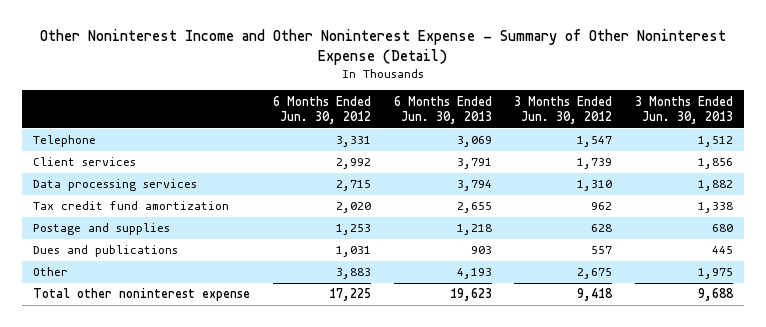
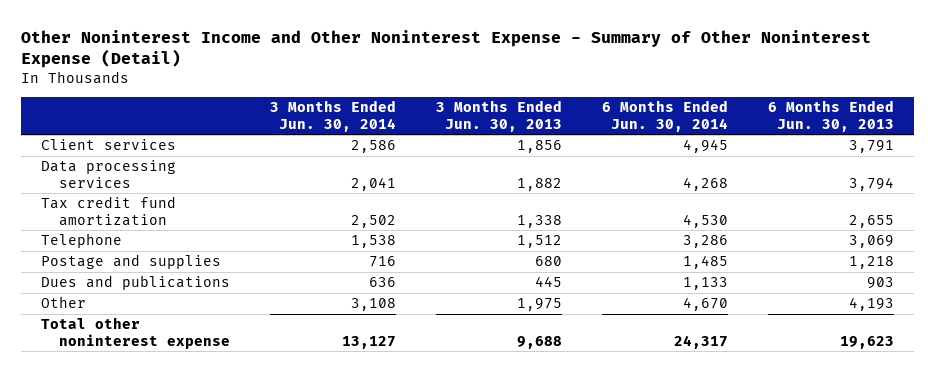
[272,95,371,125] 6 Months Ended Jun. 30, 2012 -> none
[514,95,613,125] 3 Months Ended Jun. 30, 2012 -> none
none -> [270,100,397,132] 3 Months Ended Jun. 30, 2014
none -> [602,100,729,132] 6 Months Ended Jun. 30, 2014
[33,135,97,148] Telephone -> [41,233,123,249] Telephone

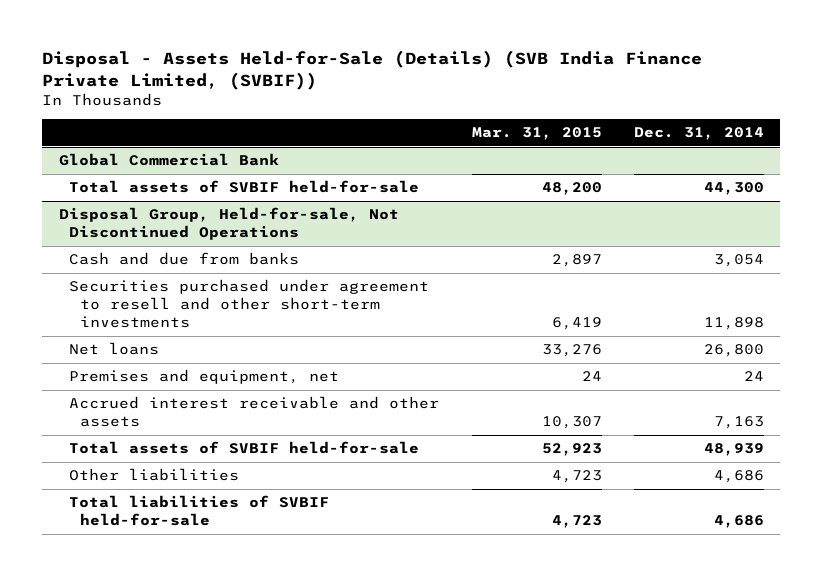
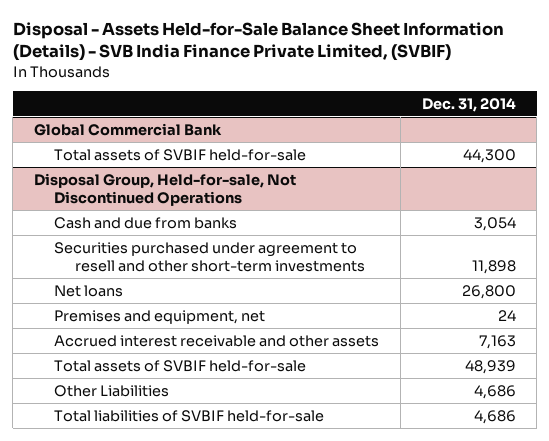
[42,50,703,90] Disposal - Assets Held-for-Sale (Details) (SVB India Finance Private Limited, (SVBIF)) -> [12,21,504,62] Disposal - Assets Held-for-Sale Balance Sheet Information (Details) - SVB India Finance Private Limited, (SVBIF)
[471,127,602,141] Mar. 31, 2015 -> none
[69,468,240,482] Other liabilities -> [54,384,170,397] Other Liabilities

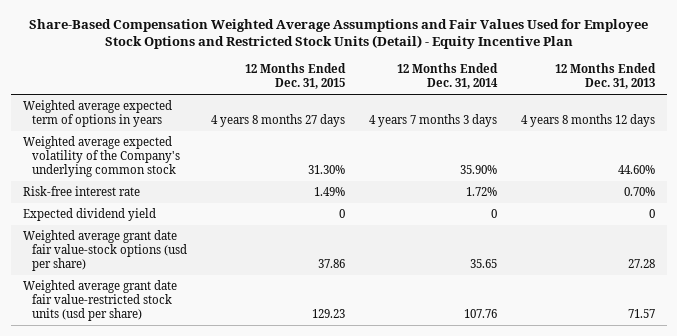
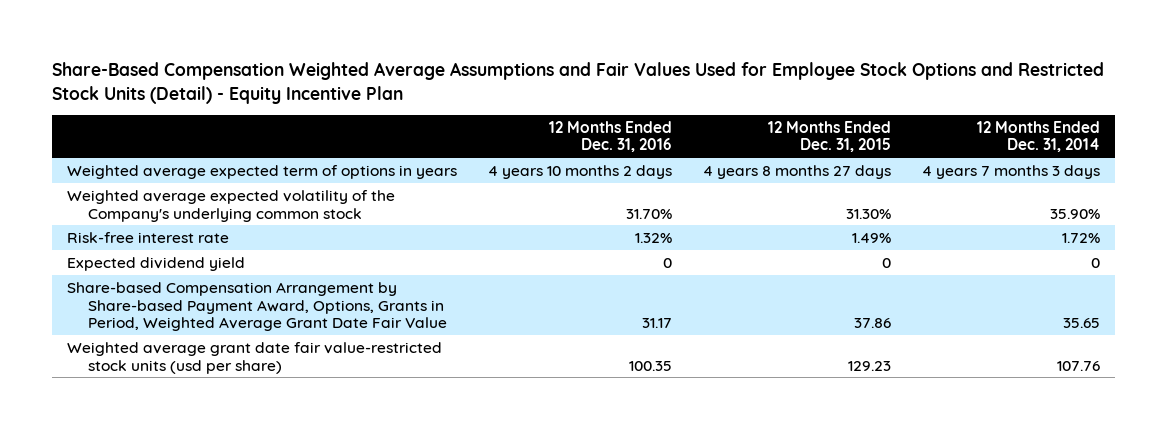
[554,63,656,90] 12 Months Ended Dec. 31, 2013 -> none
none -> [549,120,673,153] 12 Months Ended Dec. 31, 2016
[22,230,188,272] Weighted average grant date fair value-stock options (usd per share) -> [67,281,448,332] Share-based Compensation Arrangement by Share-based Payment Award, Options, Grants in Period, Weighted Average Grant Date Fair Value

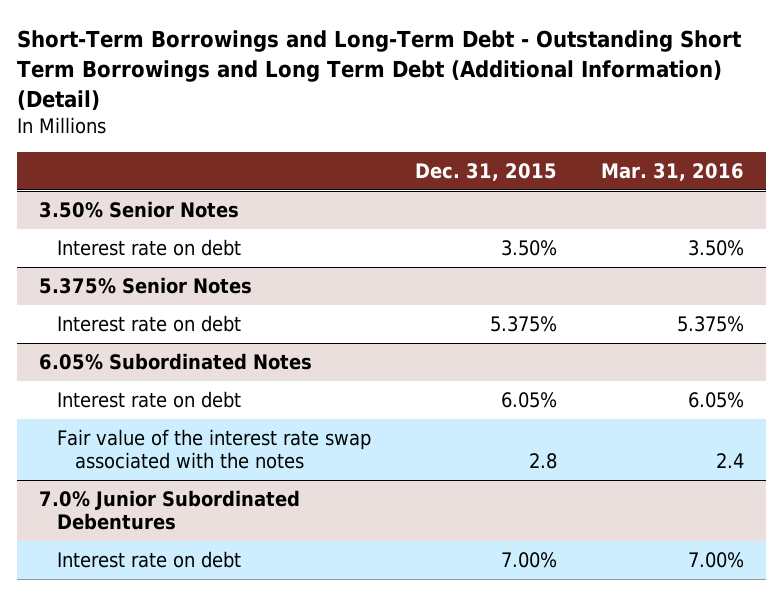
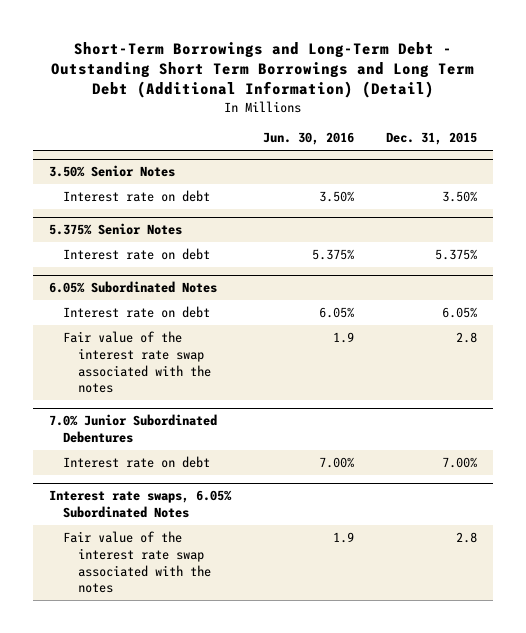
[601,162,745,181] Mar. 31, 2016 -> none
none -> [263,132,355,146] Jun. 30, 2016
none -> [49,490,233,519] Interest rate swaps, 6.05% Subordinated Notes
none -> [63,530,211,594] Fair value of the interest rate swap associated with the notes

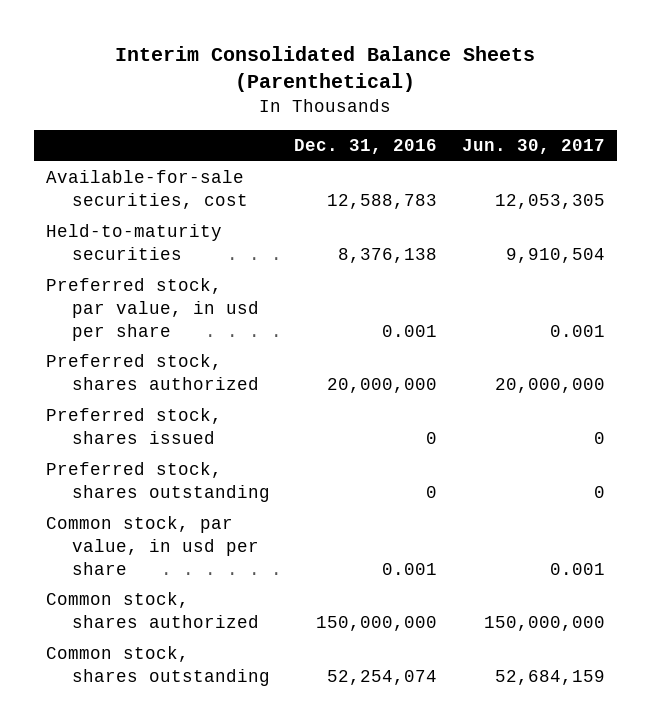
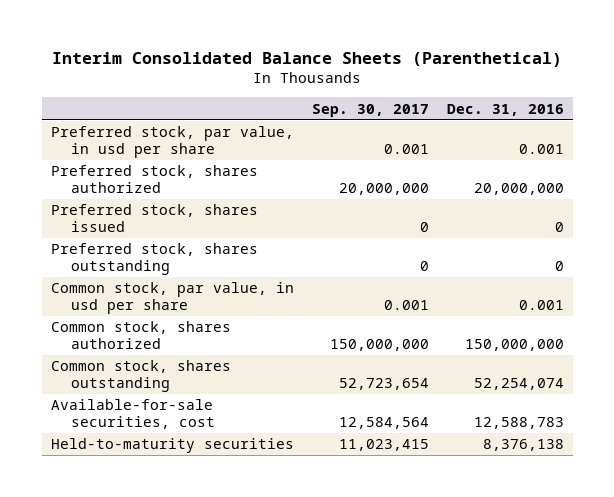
[461,138,605,154] Jun. 30, 2017 -> none
none -> [311,103,429,117] Sep. 30, 2017
[46,170,248,209] Available-for-sale securities, cost -> [50,399,216,430] Available-for-sale securities, cost
[46,224,223,260] Held-to-maturity securities -> [50,438,294,454] Held-to-maturity securities

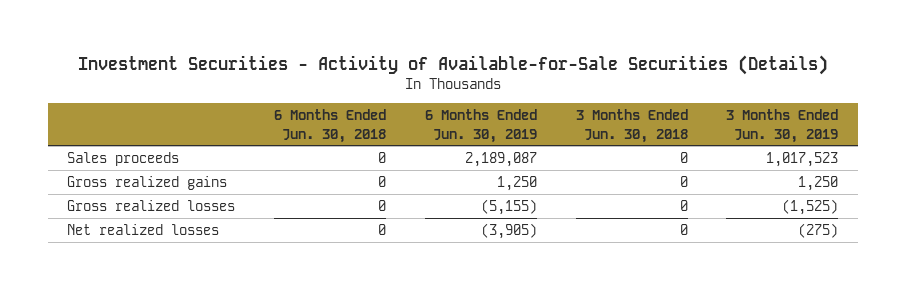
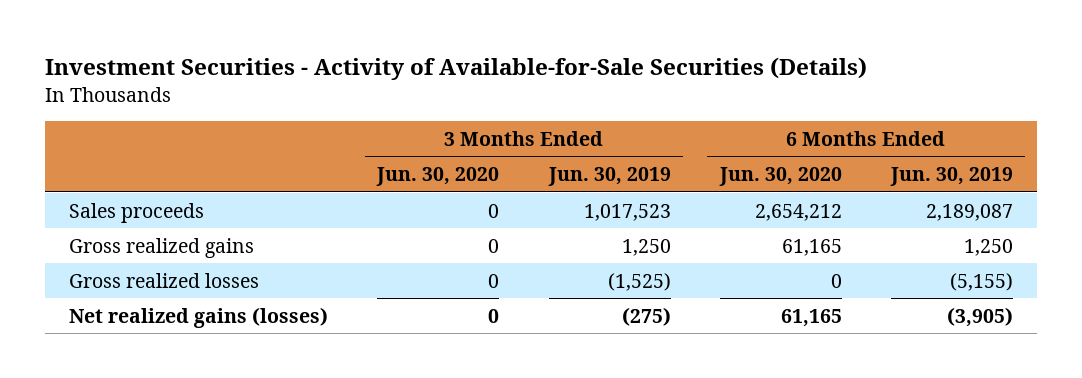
[274,109,387,143] 6 Months Ended Jun. 30, 2018 -> none
[575,109,688,143] 3 Months Ended Jun. 30, 2018 -> none
none -> [376,167,500,187] Jun. 30, 2020
none -> [718,167,842,187] Jun. 30, 2020
[67,223,220,235] Net realized losses -> [69,306,329,328] Net realized gains (losses)

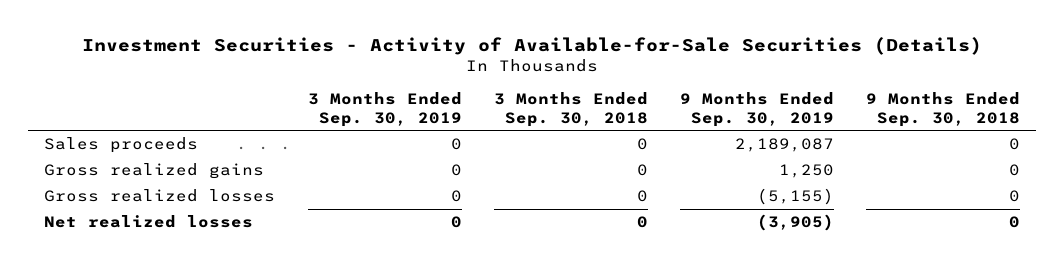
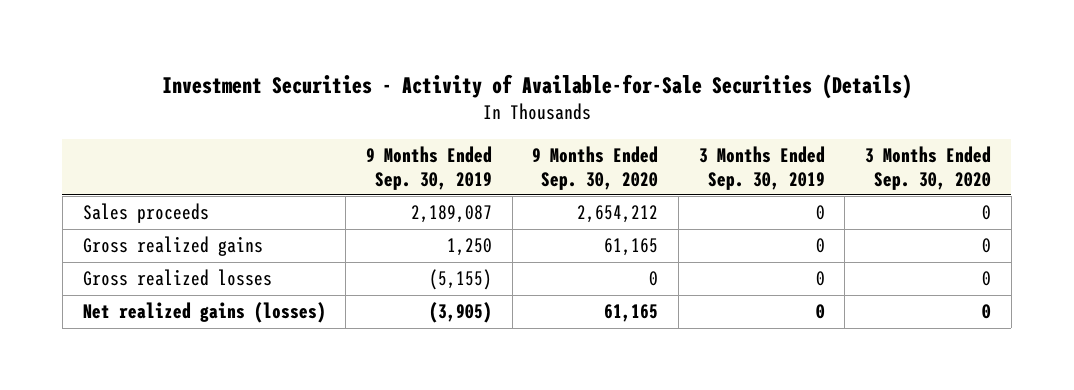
[493,92,648,127] 3 Months Ended Sep. 30, 2018 -> none
[865,92,1020,127] 9 Months Ended Sep. 30, 2018 -> none
none -> [532,146,659,190] 9 Months Ended Sep. 30, 2020
none -> [864,146,991,190] 3 Months Ended Sep. 30, 2020
[44,215,254,229] Net realized losses -> [82,302,326,324] Net realized gains (losses)

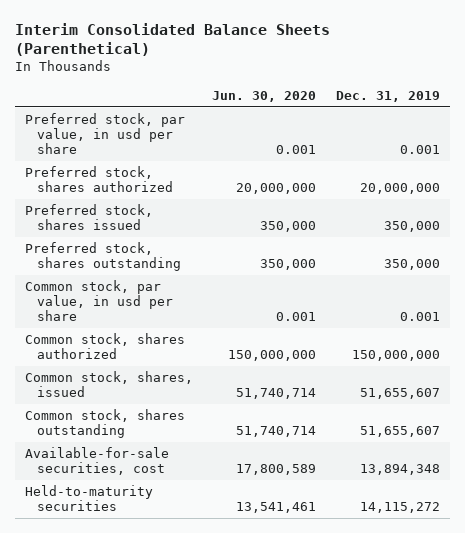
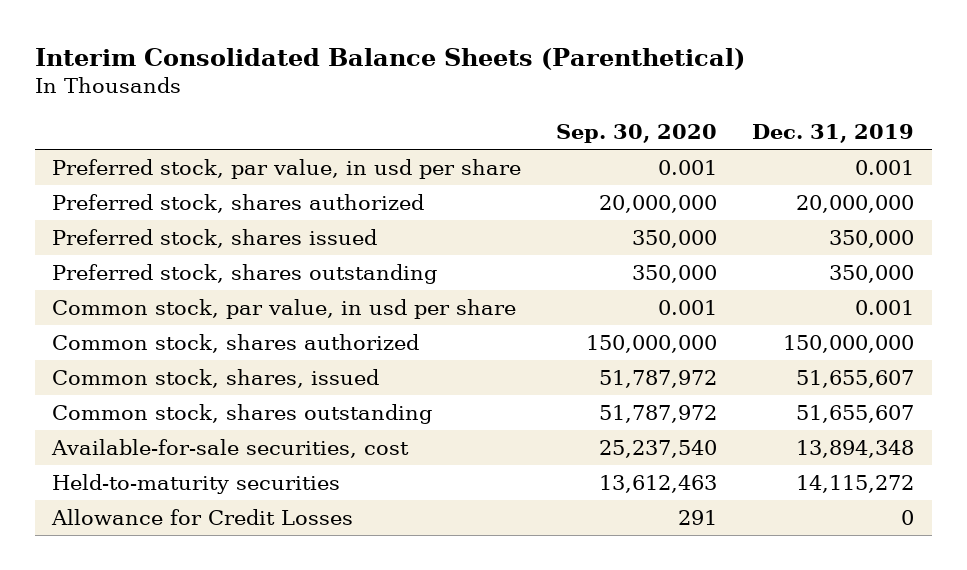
[212,90,317,102] Jun. 30, 2020 -> none
none -> [556,123,718,143] Sep. 30, 2020
none -> [51,509,354,526] Allowance for Credit Losses

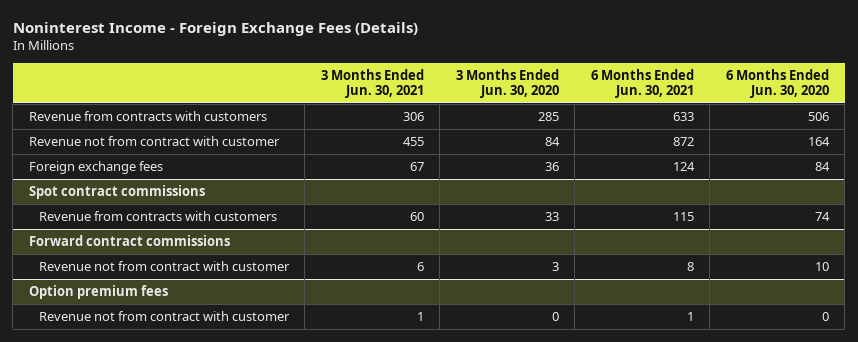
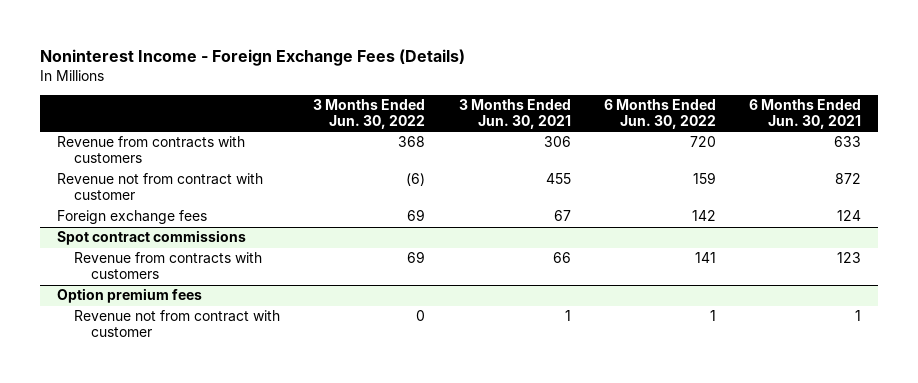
[455,69,559,99] 3 Months Ended Jun. 30, 2020 -> none
[725,69,829,99] 6 Months Ended Jun. 30, 2020 -> none
none -> [313,98,426,129] 3 Months Ended Jun. 30, 2022
none -> [603,98,716,129] 6 Months Ended Jun. 30, 2022
[28,235,230,247] Forward contract commissions -> none
[38,261,290,272] Revenue not from contract with customer -> none
[409,212,424,222] 60 -> [552,252,571,264] 66
[672,212,694,222] 115 -> [837,252,862,264] 123

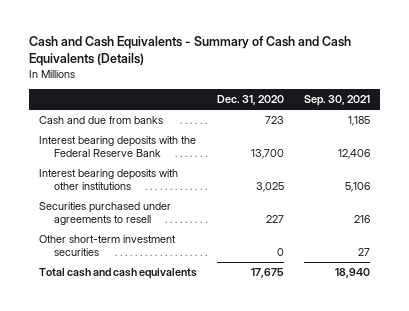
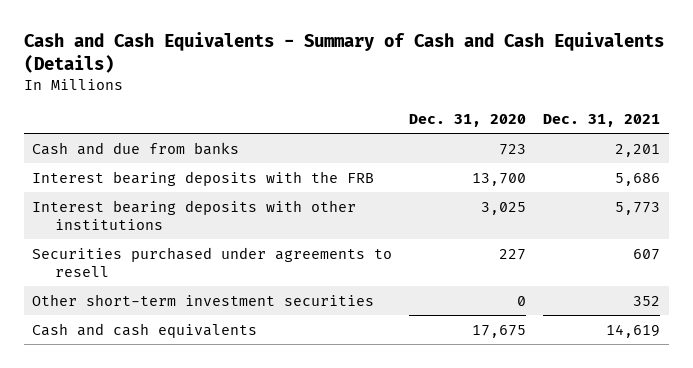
[303,95,370,107] Sep. 30, 2021 -> none
none -> [543,114,661,128] Dec. 31, 2021
[39,136,197,158] Interest bearing deposits with the Federal Reserve Bank -> [32,170,375,186] Interest bearing deposits with the FRB
[39,268,198,280] Total cash and cash equivalents -> [32,322,258,338] Cash and cash equivalents

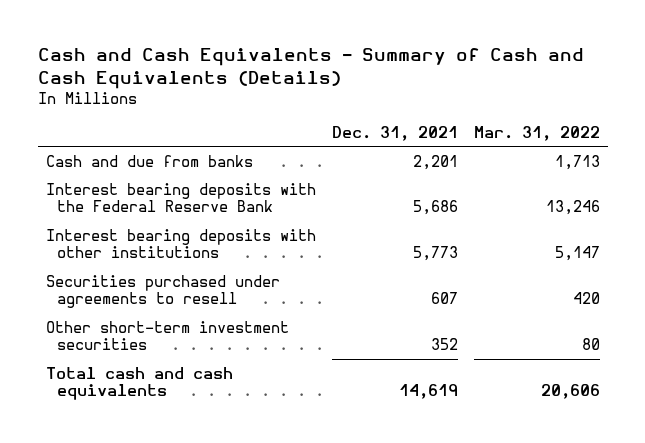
[409,114,527,128] Dec. 31, 2020 -> none
none -> [473,125,600,141] Mar. 31, 2022
[32,170,375,186] Interest bearing deposits with the FRB -> [45,182,316,213] Interest bearing deposits with the Federal Reserve Bank
[32,322,258,338] Cash and cash equivalents -> [45,366,233,401] Total cash and cash equivalents

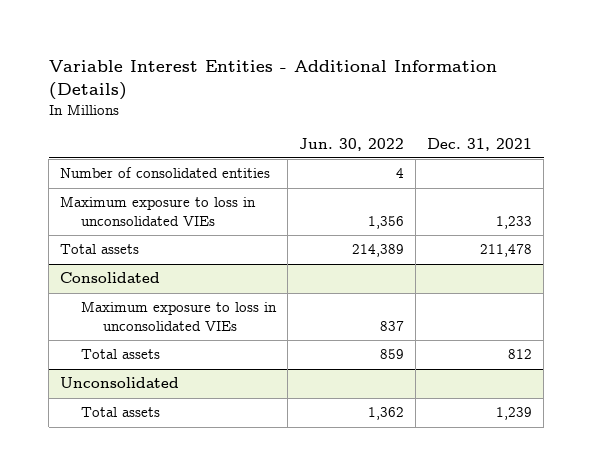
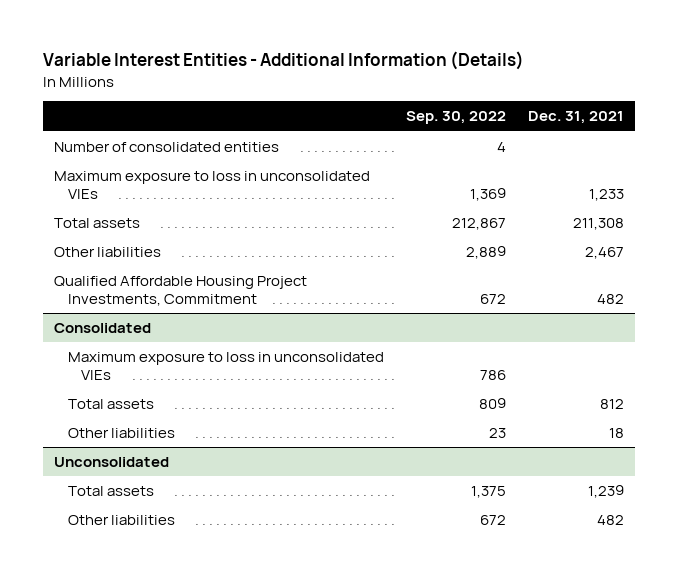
[299,137,405,151] Jun. 30, 2022 -> none
none -> [405,111,506,125] Sep. 30, 2022
[480,244,533,258] 211,478 -> [573,218,625,231] 211,308
none -> [54,247,162,258] Other liabilities
none -> [54,276,308,306] Qualified Affordable Housing Project Investments, Commitment
none -> [67,428,175,439] Other liabilities
none -> [67,515,175,526] Other liabilities

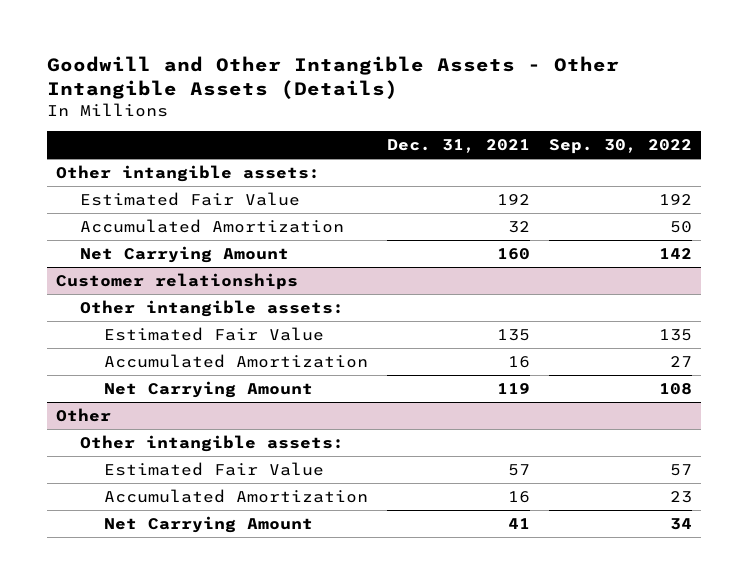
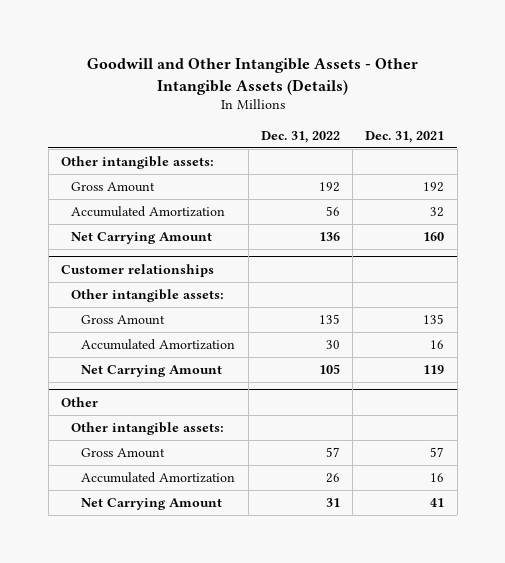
[548,139,692,155] Sep. 30, 2022 -> none
none -> [260,130,340,143] Dec. 31, 2022
[80,191,301,206] Estimated Fair Value -> [71,181,156,192] Gross Amount
[103,326,324,341] Estimated Fair Value -> [81,314,166,325] Gross Amount
[103,461,324,476] Estimated Fair Value -> [81,447,166,458] Gross Amount

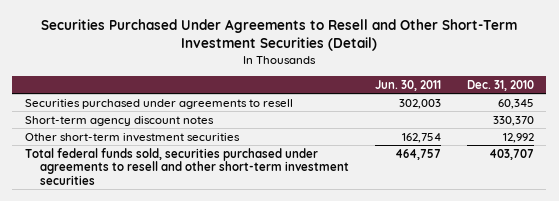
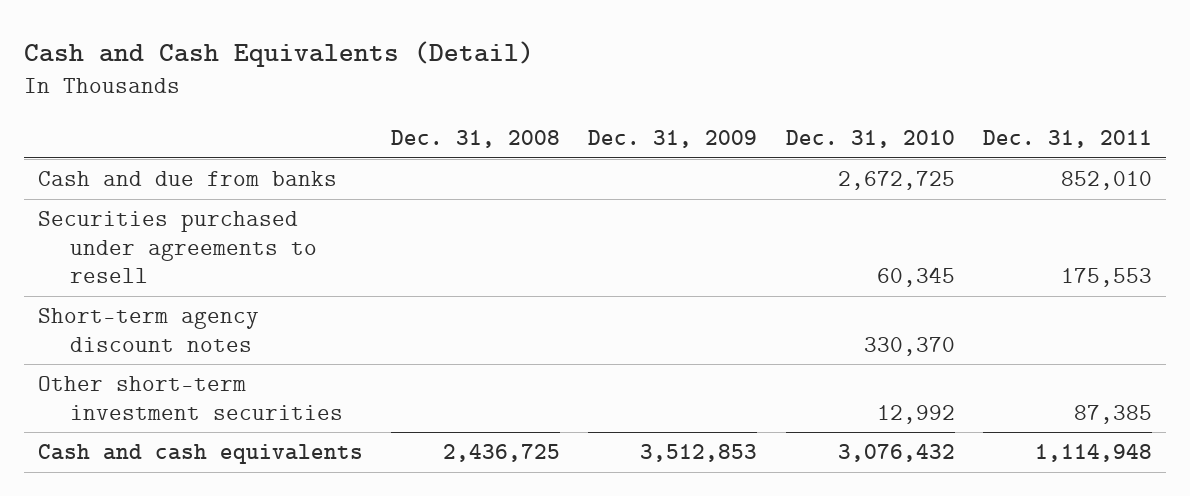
[41,19,518,52] Securities Purchased Under Agreements to Resell and Other Short-Term Investment Securities (Detail) -> [23,40,534,67] Cash and Cash Equivalents (Detail)
[375,79,442,91] Jun. 30, 2011 -> none
none -> [391,129,561,148] Dec. 31, 2008
none -> [588,129,758,148] Dec. 31, 2009
none -> [983,129,1153,148] Dec. 31, 2011
none -> [37,171,337,187] Cash and due from banks
[24,147,350,185] Total federal funds sold, securities purchased under agreements to resell and other short-term investment securities -> none
none -> [37,444,363,465] Cash and cash equivalents

